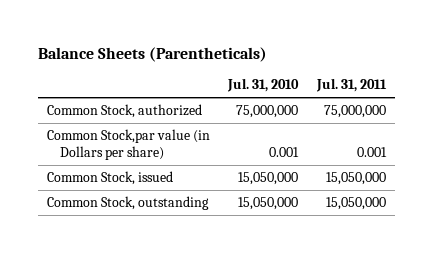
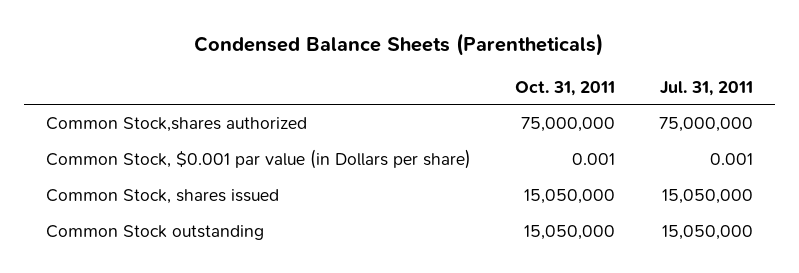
[37,46,267,62] Balance Sheets (Parentheticals) -> [194,33,604,57] Condensed Balance Sheets (Parentheticals)
[227,78,300,93] Jul. 31, 2010 -> none
none -> [514,80,615,96] Oct. 31, 2011
[46,104,202,119] Common Stock, authorized -> [45,116,307,132] Common Stock,shares authorized
[46,129,210,161] Common Stock,par value (in Dollars per share) -> [45,148,471,169] Common Stock, $0.001 par value (in Dollars per share)
[46,171,173,186] Common Stock, issued -> [45,188,279,204] Common Stock, shares issued
[46,196,209,211] Common Stock, outstanding -> [45,224,264,240] Common Stock outstanding

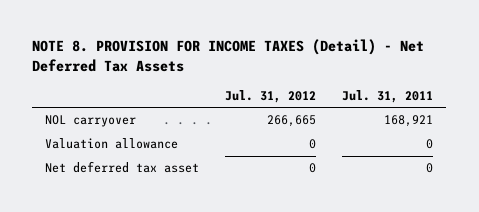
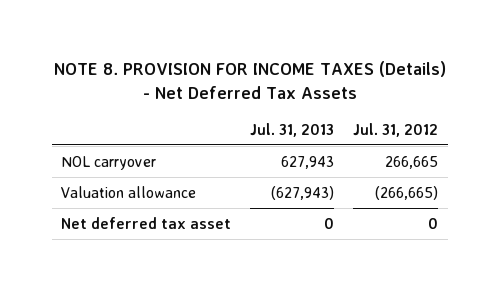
[32,39,425,72] NOTE 8. PROVISION FOR INCOME TAXES (Detail) - Net Deferred Tax Assets -> [53,61,446,100] NOTE 8. PROVISION FOR INCOME TAXES (Details) - Net Deferred Tax Assets
[342,89,434,103] Jul. 31, 2011 -> none
none -> [250,122,335,137] Jul. 31, 2013
[309,139,317,150] 0 -> [375,185,439,200] (266,665)

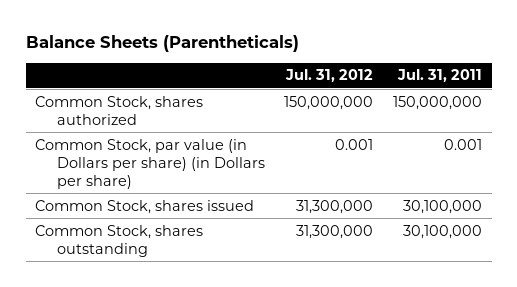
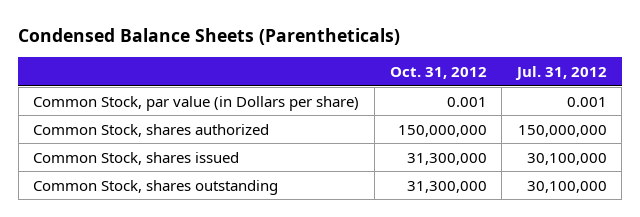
[25,35,299,53] Balance Sheets (Parentheticals) -> [18,27,401,45] Condensed Balance Sheets (Parentheticals)
[396,69,482,83] Jul. 31, 2011 -> none
none -> [389,66,487,79] Oct. 31, 2012
none -> [33,95,360,111] Common Stock, par value (in Dollars per share)
[35,138,265,189] Common Stock, par value (in Dollars per share) (in Dollars per share) -> none
[296,199,374,214] 31,300,000 -> [526,152,607,165] 30,100,000
[296,224,374,239] 31,300,000 -> [526,180,607,193] 30,100,000

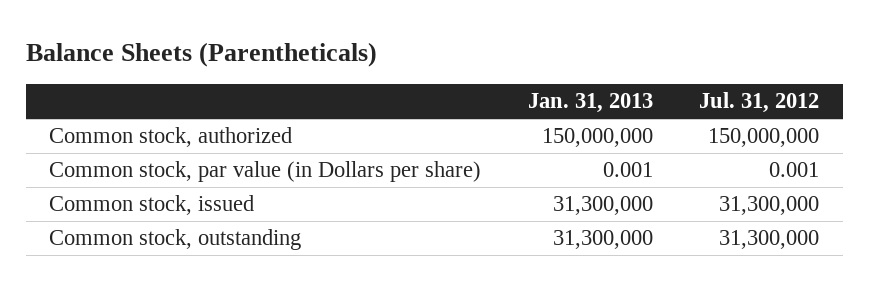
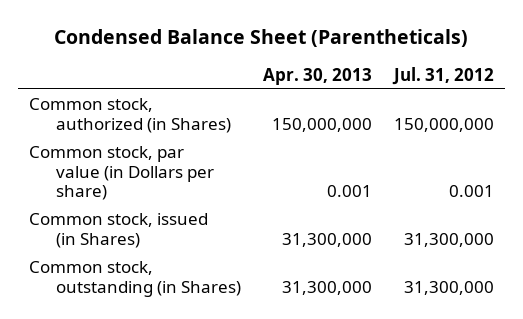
[26,42,378,68] Balance Sheets (Parentheticals) -> [54,28,469,47] Condensed Balance Sheet (Parentheticals)
[527,93,653,114] Jan. 31, 2013 -> none
none -> [262,67,372,85] Apr. 30, 2013
[49,127,293,148] Common stock, authorized -> [28,98,231,133] Common stock, authorized (in Shares)
[49,195,255,216] Common stock, issued -> [28,213,208,248] Common stock, issued (in Shares)
[49,229,302,251] Common stock, outstanding -> [28,261,241,297] Common stock, outstanding (in Shares)

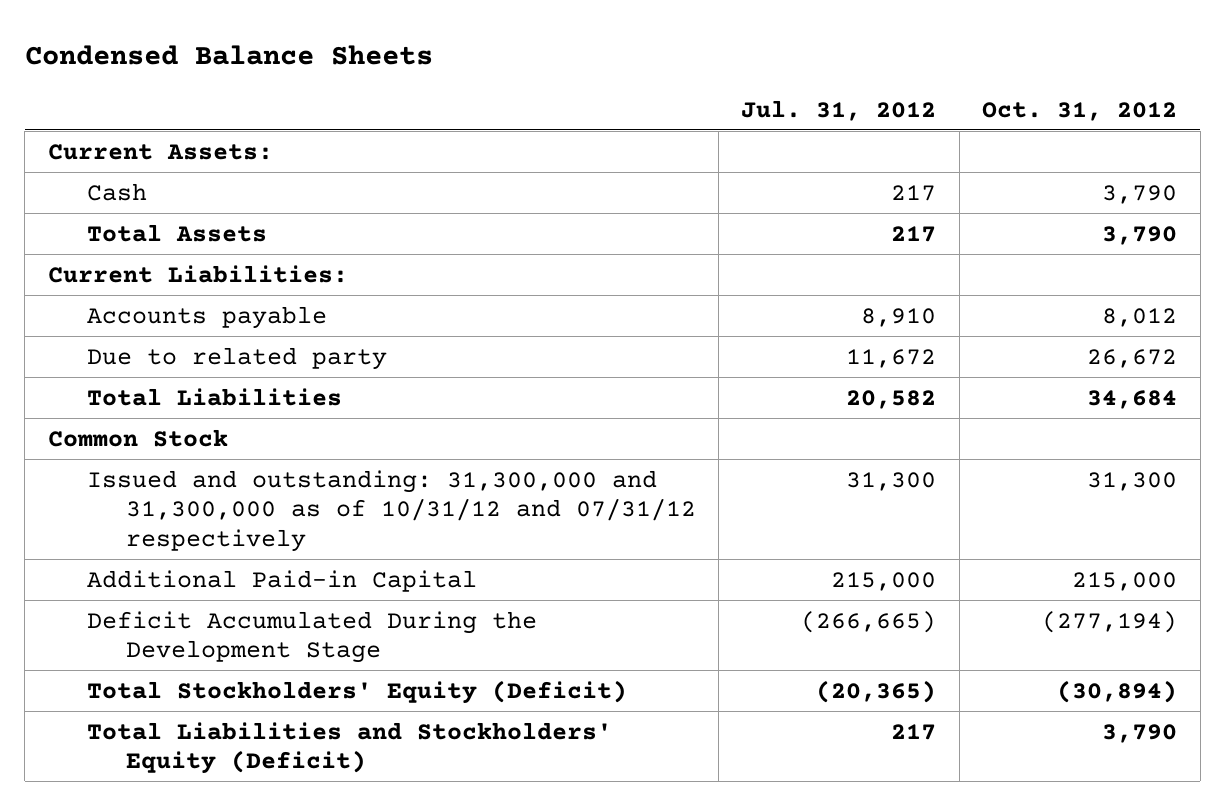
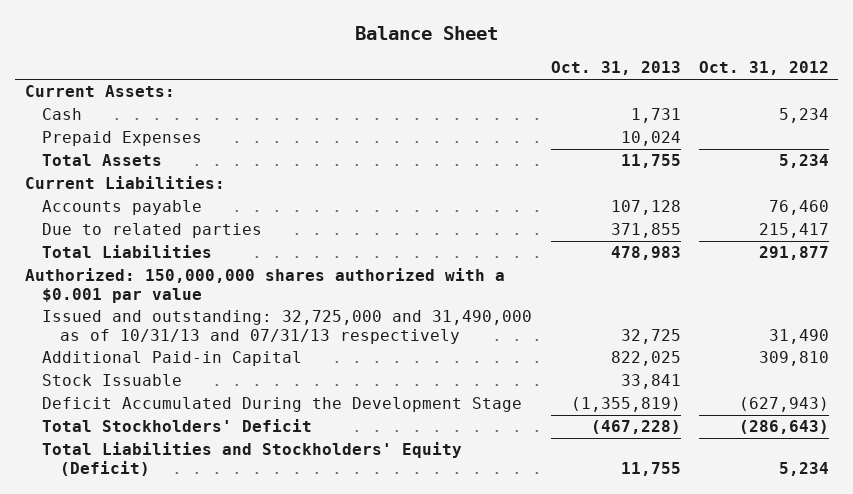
[24,44,433,65] Condensed Balance Sheets -> [354,26,498,41] Balance Sheet
[741,99,937,121] Jul. 31, 2012 -> none
none -> [550,61,681,76] Oct. 31, 2013
[1102,184,1178,204] 3,790 -> [778,108,829,124] 5,234
none -> [42,131,203,147] Prepaid Expenses
[1102,225,1178,245] 3,790 -> [778,154,829,169] 5,234
[47,428,228,447] Common Stock -> none
[1102,307,1178,327] 8,012 -> [768,200,829,216] 76,460
[86,346,387,370] Due to related party -> [42,223,263,239] Due to related parties
[1087,348,1178,368] 26,672 -> [758,223,829,239] 215,417
[1087,389,1178,409] 34,684 -> [758,246,829,261] 291,877
none -> [24,268,505,303] Authorized: 150,000,000 shares authorized with a $0.001 par value
[86,469,696,552] Issued and outstanding: 31,300,000 and 31,300,000 as of 10/31/12 and 07/31/12 respectively -> [42,310,533,344] Issued and outstanding: 32,725,000 and 31,490,000 as of 10/31/13 and 07/31/13 respectively
[1087,471,1178,491] 31,300 -> [768,328,829,344] 31,490
[1072,571,1178,591] 215,000 -> [758,351,829,367] 309,810
none -> [42,374,183,387] Stock Issuable
[1042,610,1178,633] (277,194) -> [738,397,829,413] (627,943)
[86,679,627,704] Total Stockholders' Equity (Deficit) -> [42,419,313,433] Total Stockholders' Deficit
[1057,679,1178,703] (30,894) -> [738,420,829,435] (286,643)
[1102,723,1178,743] 3,790 -> [778,461,829,476] 5,234

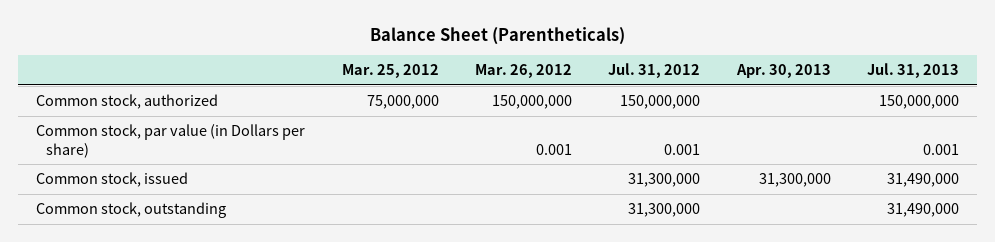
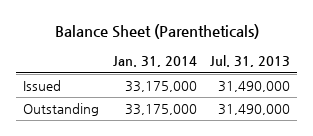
[341,64,439,79] Mar. 25, 2012 -> none
[475,64,573,79] Mar. 26, 2012 -> none
[608,63,701,79] Jul. 31, 2012 -> none
[735,64,831,79] Apr. 30, 2013 -> none
none -> [112,56,197,68] Jan. 31, 2014
[36,94,219,110] Common stock, authorized -> none
[36,124,306,158] Common stock, par value (in Dollars per share) -> none
[36,172,189,188] Common stock, issued -> [22,80,61,92] Issued
[36,202,227,219] Common stock, outstanding -> [22,103,99,117] Outstanding

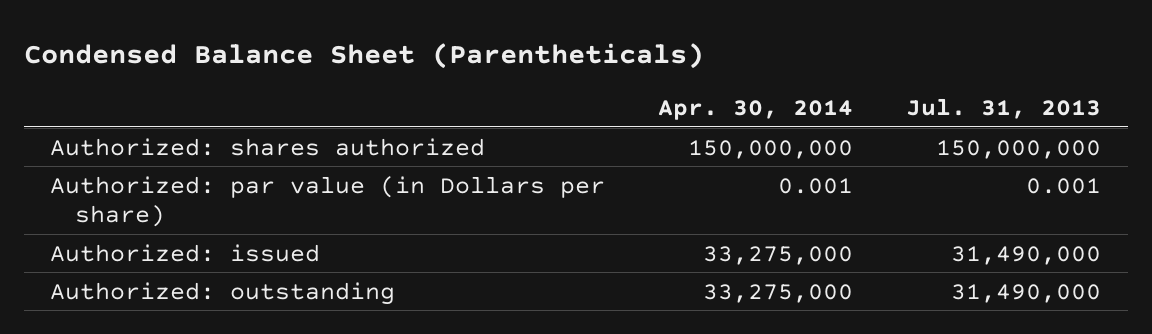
[54,24,259,40] Balance Sheet (Parentheticals) -> [23,43,704,70] Condensed Balance Sheet (Parentheticals)
[112,56,197,68] Jan. 31, 2014 -> none
none -> [658,100,854,121] Apr. 30, 2014
none -> [50,137,486,156] Authorized: shares authorized
none -> [50,175,606,227] Authorized: par value (in Dollars per share)
[22,80,61,92] Issued -> [50,243,321,262] Authorized: issued
[22,103,99,117] Outstanding -> [50,281,396,305] Authorized: outstanding

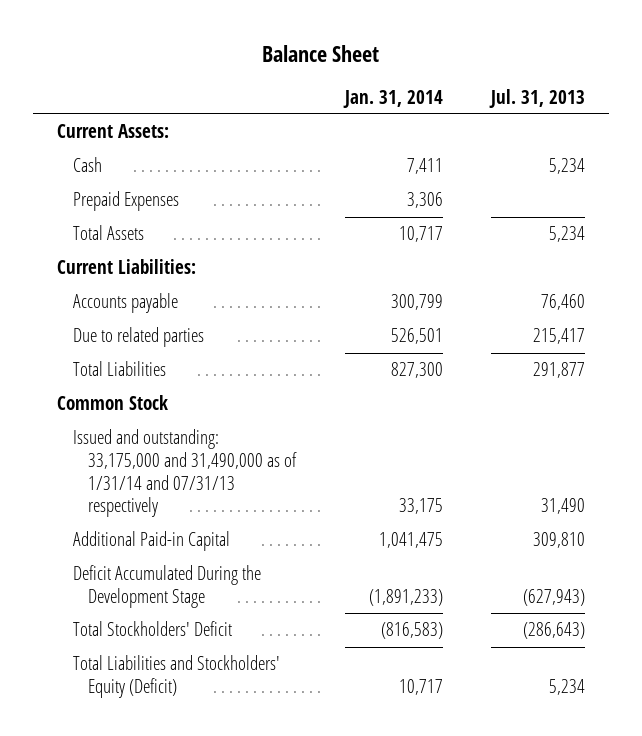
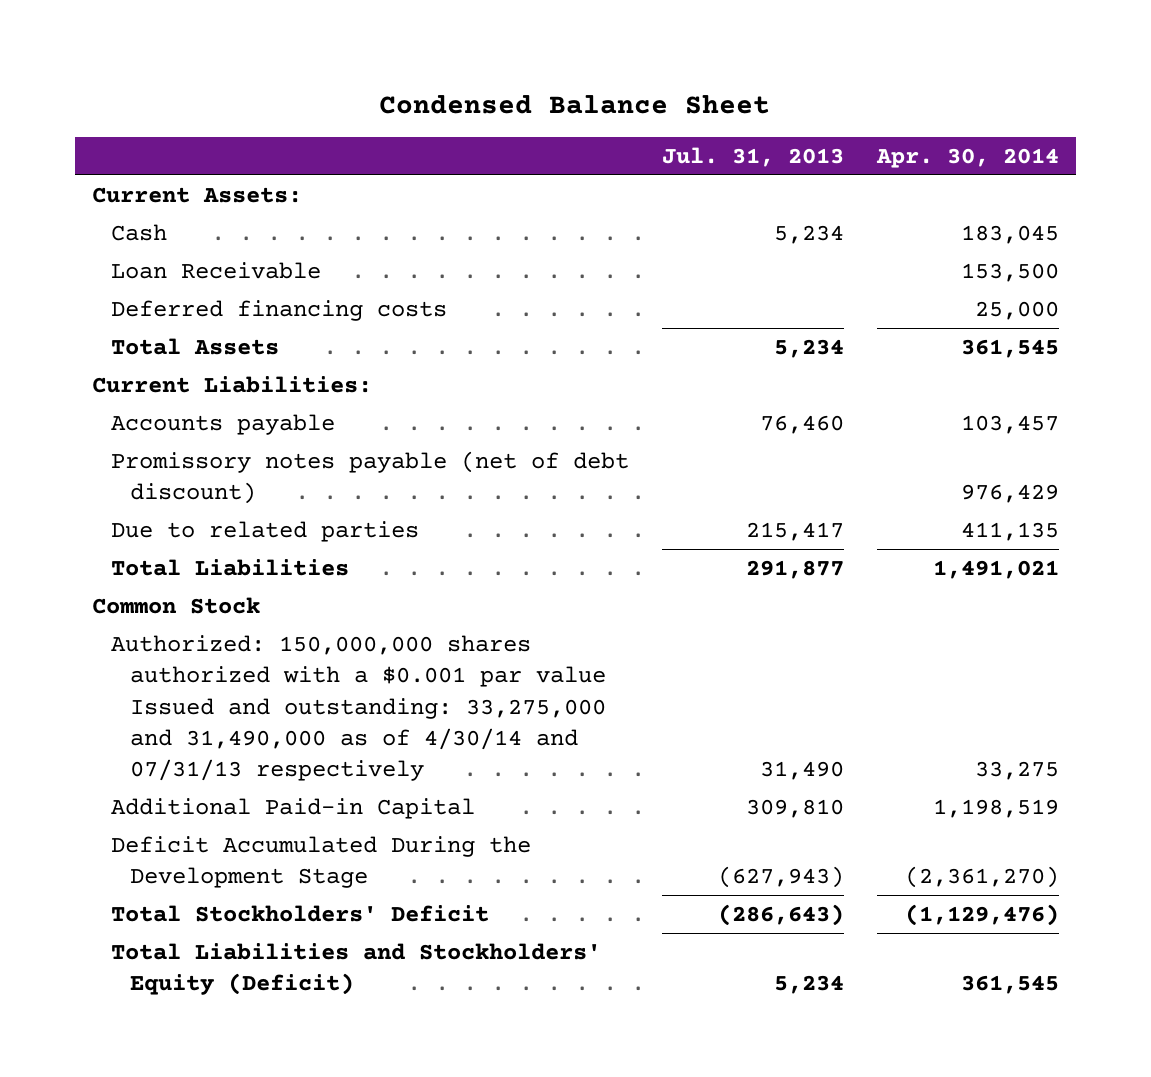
[261,44,379,62] Balance Sheet -> [379,94,771,114] Condensed Balance Sheet
[342,89,443,108] Jan. 31, 2014 -> none
none -> [876,147,1060,168] Apr. 30, 2014
[72,191,179,212] Prepaid Expenses -> [110,262,321,280] Loan Receivable
none -> [110,300,447,322] Deferred financing costs
none -> [110,451,629,505] Promissory notes payable (net of debt discount)
[72,429,298,518] Issued and outstanding: 33,175,000 and 31,490,000 as of 1/31/14 and 07/31/13 respectively -> [110,635,606,782] Authorized: 150,000,000 shares authorized with a $0.001 par value Issued and outstanding: 33,275,000 and 31,490,000 as of 4/30/14 and 07/31/13 respectively

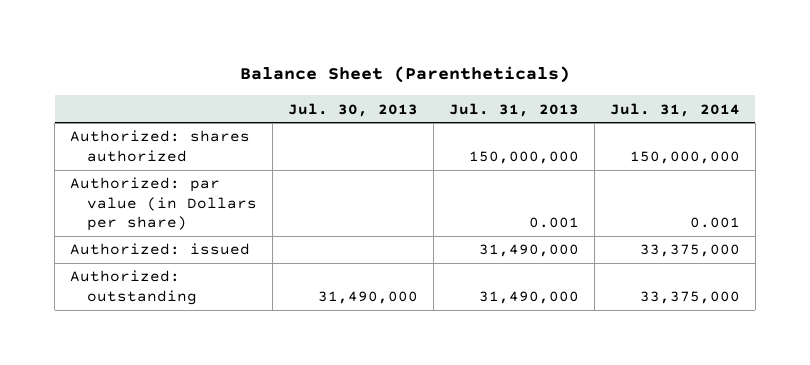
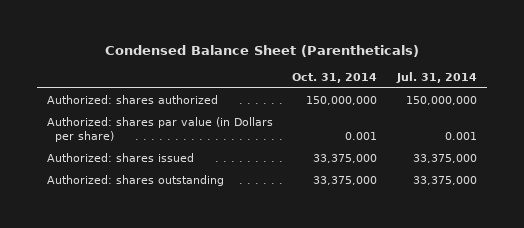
[239,66,570,84] Balance Sheet (Parentheticals) -> [104,44,419,57] Condensed Balance Sheet (Parentheticals)
[288,102,419,117] Jul. 30, 2013 -> none
[448,102,579,117] Jul. 31, 2013 -> none
none -> [292,72,378,83] Oct. 31, 2014
[69,177,258,232] Authorized: par value (in Dollars per share) -> [46,117,273,143] Authorized: shares par value (in Dollars per share)
[69,243,250,256] Authorized: issued -> [46,153,194,163] Authorized: shares issued
[69,270,198,305] Authorized: outstanding -> [46,175,224,187] Authorized: shares outstanding

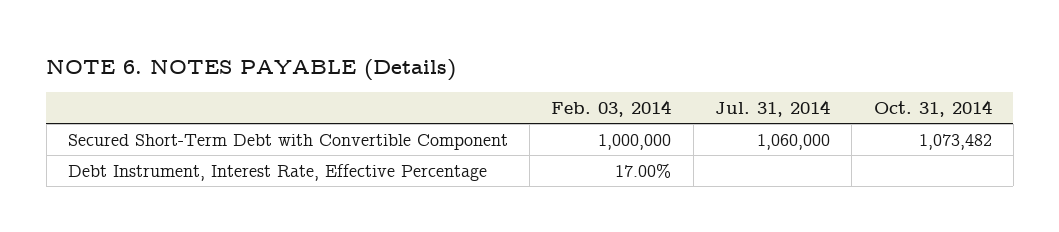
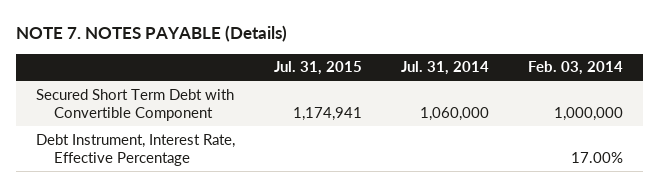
[46,59,457,82] NOTE 6. NOTES PAYABLE (Details) -> [16,25,288,43] NOTE 7. NOTES PAYABLE (Details)
[873,99,992,117] Oct. 31, 2014 -> none
none -> [273,61,362,76] Jul. 31, 2015
[67,133,508,150] Secured Short-Term Debt with Convertible Component -> [35,88,234,122] Secured Short Term Debt with Convertible Component

